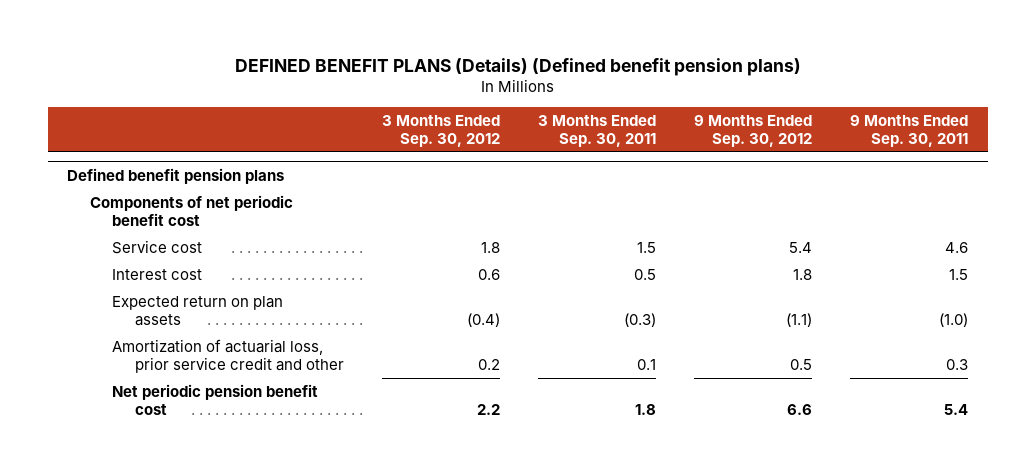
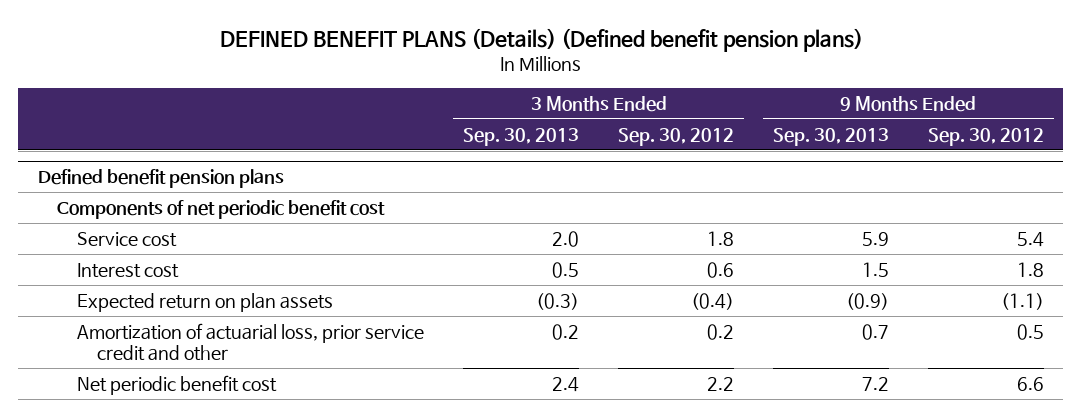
[538,115,657,147] 3 Months Ended Sep. 30, 2011 -> none
[850,115,969,147] 9 Months Ended Sep. 30, 2011 -> none
none -> [463,127,580,146] Sep. 30, 2013
none -> [772,127,889,146] Sep. 30, 2013
[112,383,319,415] Net periodic pension benefit cost -> [77,374,278,395] Net periodic benefit cost

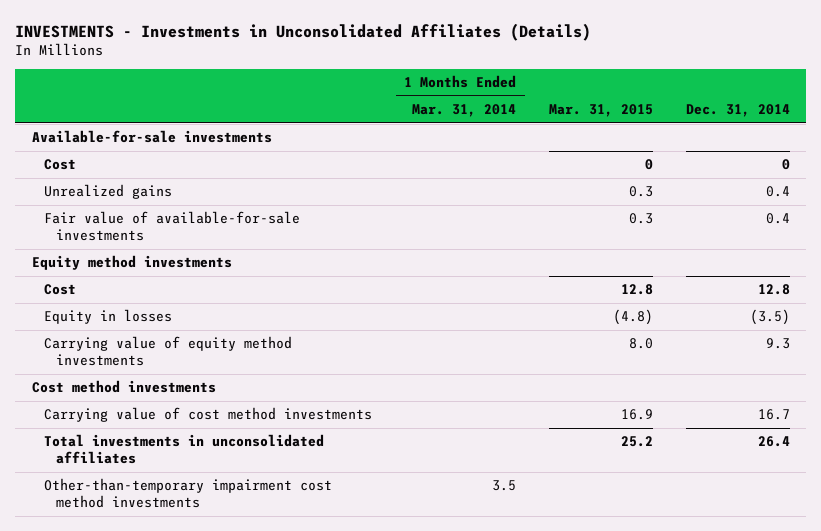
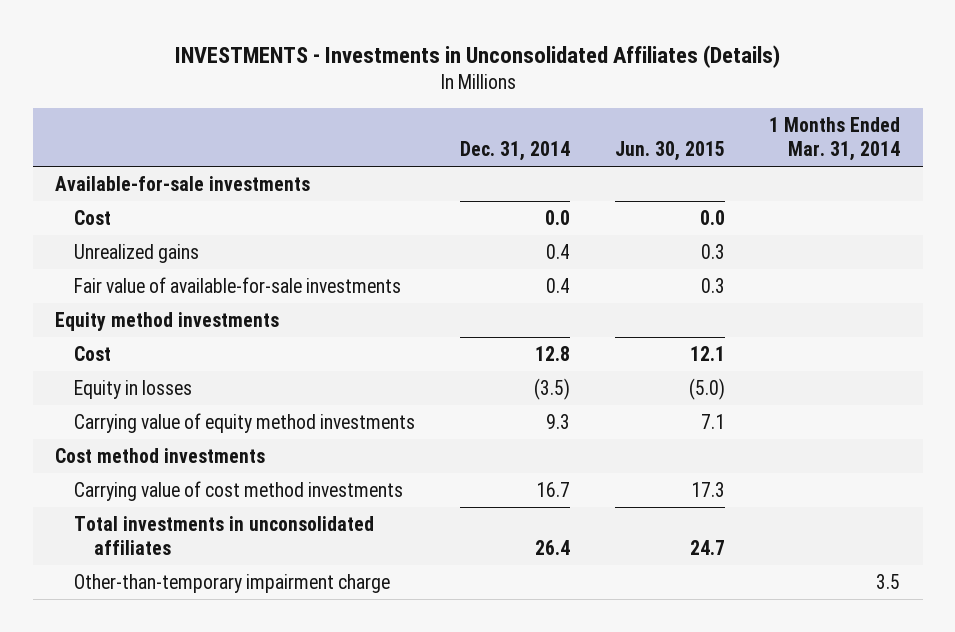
[549,104,654,118] Mar. 31, 2015 -> none
none -> [614,141,725,162] Jun. 30, 2015
[781,159,790,171] 0 -> [544,209,570,225] 0.0
[43,478,332,509] Other-than-temporary impairment cost method investments -> [74,573,391,593] Other-than-temporary impairment charge

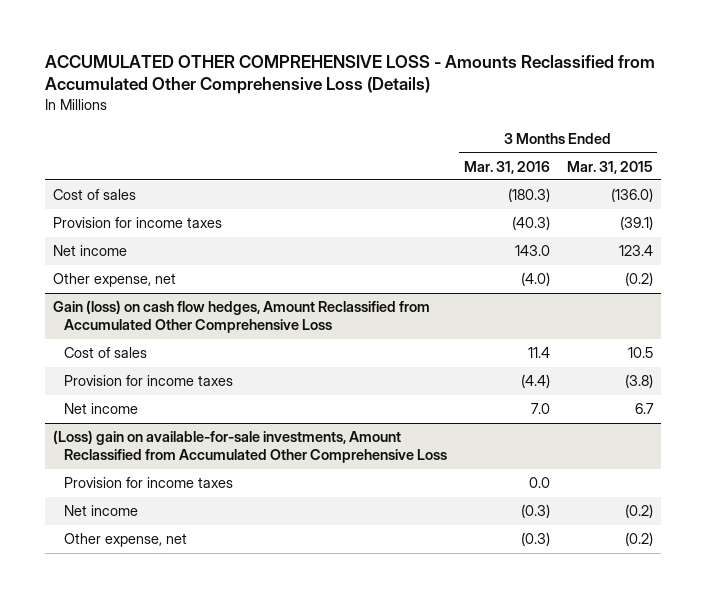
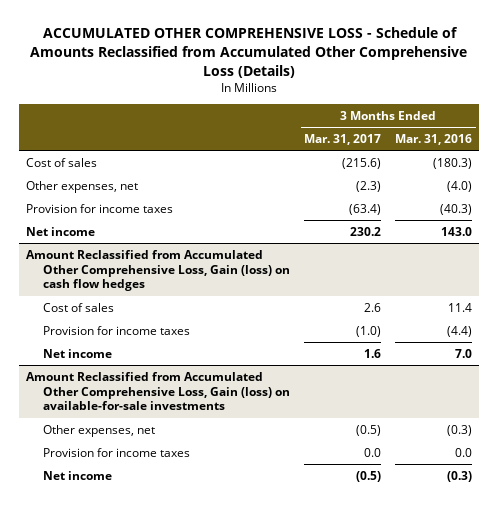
[44,54,655,95] ACCUMULATED OTHER COMPREHENSIVE LOSS - Amounts Reclassified from Accumulated Other Comprehensive Loss (Details) -> [30,27,468,78] ACCUMULATED OTHER COMPREHENSIVE LOSS - Schedule of Amounts Reclassified from Accumulated Other Comprehensive Loss (Details)
[566,160,653,174] Mar. 31, 2015 -> none
none -> [304,134,382,146] Mar. 31, 2017
none -> [26,180,139,193] Other expenses, net
[53,273,177,288] Other expense, net -> none
[53,300,431,334] Gain (loss) on cash flow hedges, Amount Reclassified from Accumulated Other Comprehensive Loss -> [26,249,291,292] Amount Reclassified from Accumulated Other Comprehensive Loss, Gain (loss) on cash flow hedges
[53,430,447,464] (Loss) gain on available-for-sale investments, Amount Reclassified from Accumulated Other Comprehensive Loss -> [26,371,291,411] Amount Reclassified from Accumulated Other Comprehensive Loss, Gain (loss) on available-for-sale investments
none -> [43,424,156,437] Other expenses, net
[63,533,187,548] Other expense, net -> none

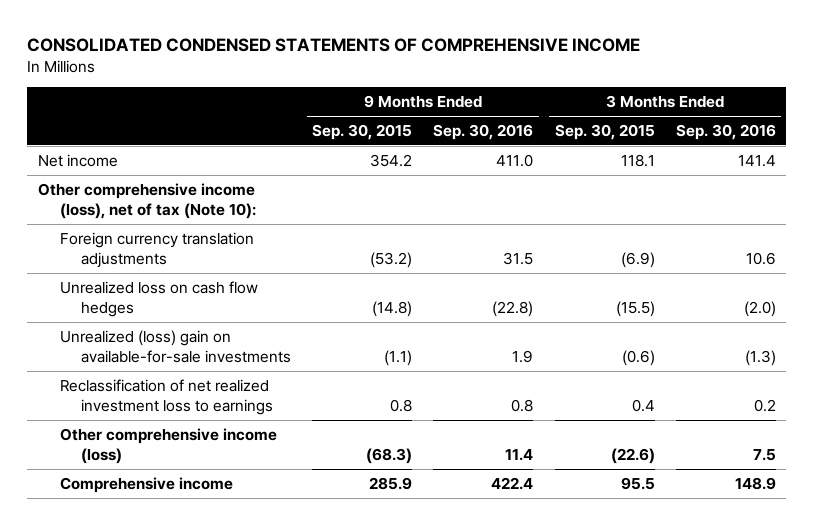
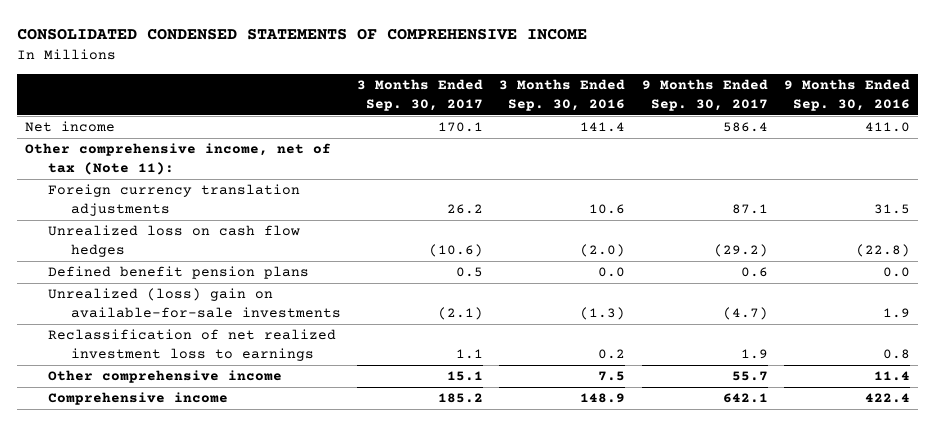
[312,123,413,140] Sep. 30, 2015 -> none
[554,123,655,140] Sep. 30, 2015 -> none
none -> [356,79,483,111] 3 Months Ended Sep. 30, 2017
none -> [641,79,768,111] 9 Months Ended Sep. 30, 2017
[37,182,256,219] Other comprehensive income (loss), net of tax (Note 10): -> [25,143,332,175] Other comprehensive income, net of tax (Note 11):
none -> [47,266,309,280] Defined benefit pension plans
[59,427,277,464] Other comprehensive income (loss) -> [47,370,282,384] Other comprehensive income

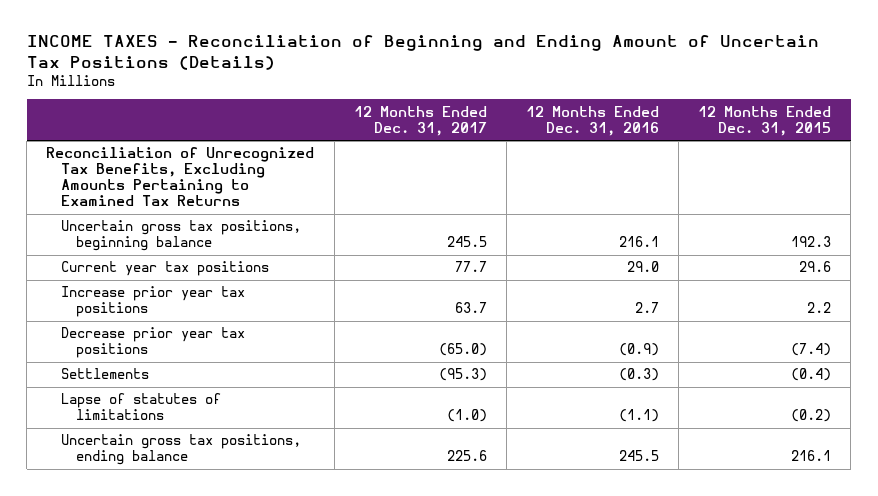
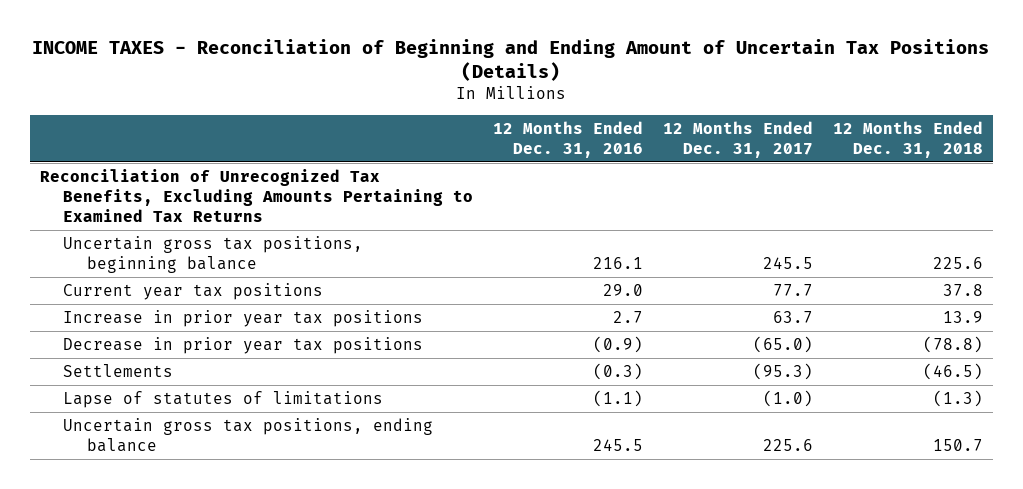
[698,105,832,136] 12 Months Ended Dec. 31, 2015 -> none
none -> [833,121,984,158] 12 Months Ended Dec. 31, 2018
[61,286,246,318] Increase prior year tax positions -> [63,309,424,327] Increase in prior year tax positions
[61,327,246,359] Decrease prior year tax positions -> [63,336,424,354] Decrease in prior year tax positions

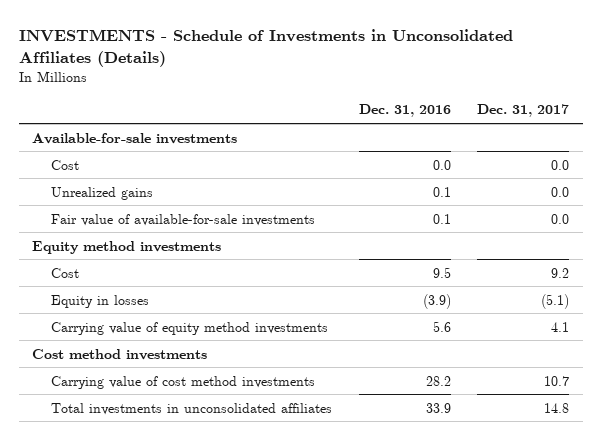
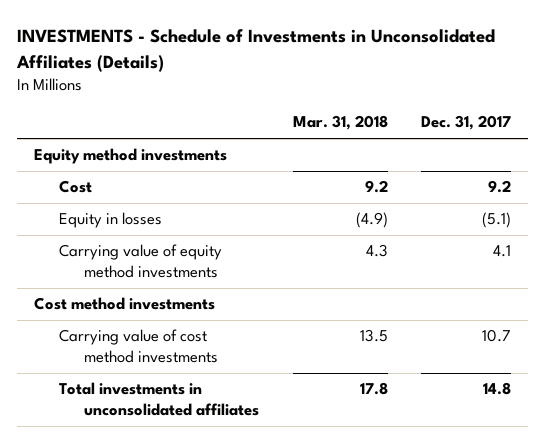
[358,104,451,118] Dec. 31, 2016 -> none
none -> [292,115,388,131] Mar. 31, 2018
[32,132,238,144] Available-for-sale investments -> none
[51,159,80,170] Cost -> none
[51,186,154,200] Unrealized gains -> none
[51,213,316,226] Fair value of available-for-sale investments -> none

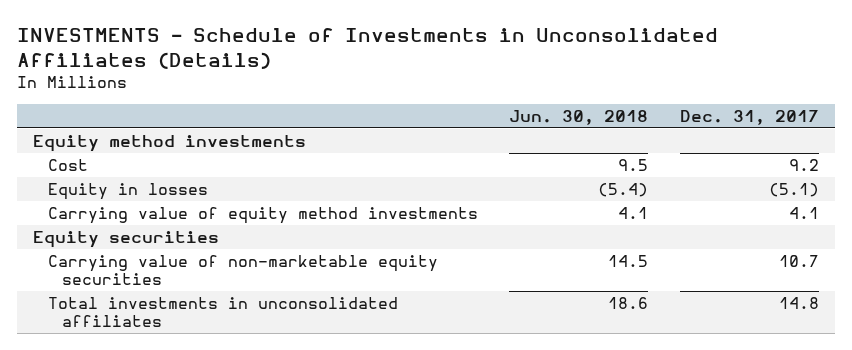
[292,115,388,131] Mar. 31, 2018 -> none
none -> [509,110,649,126] Jun. 30, 2018
[59,329,219,364] Carrying value of cost method investments -> none
[33,297,215,311] Cost method investments -> [32,230,219,248] Equity securities
none -> [47,254,438,286] Carrying value of non-marketable equity securities

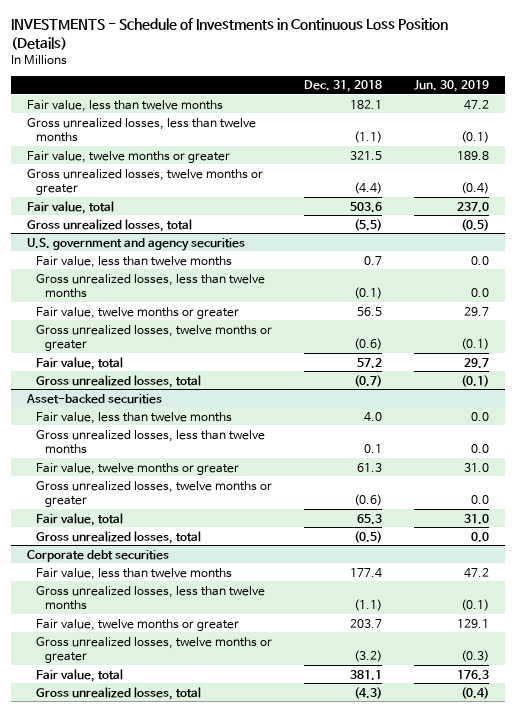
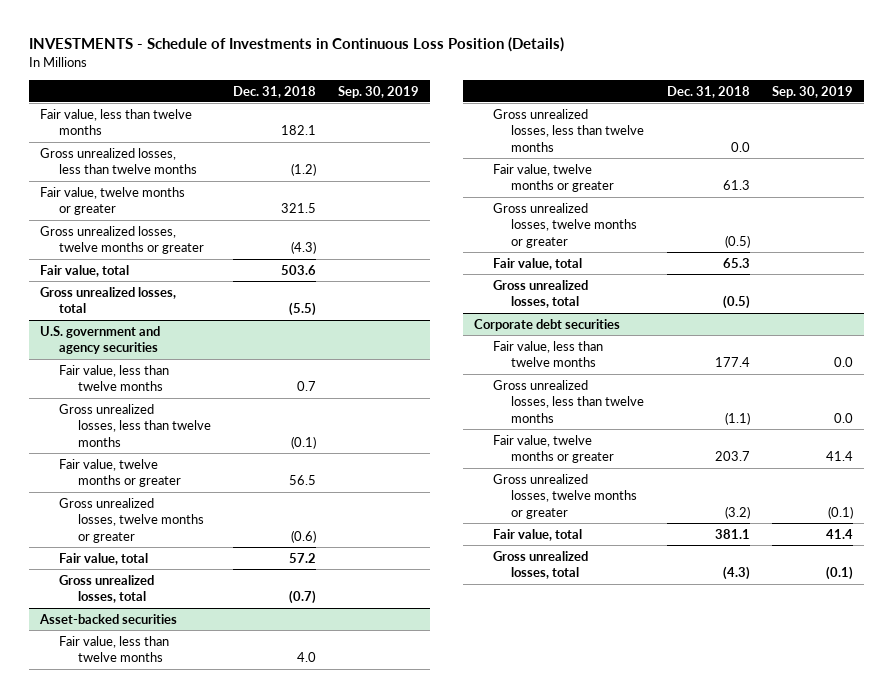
[414,80,490,93] Jun. 30, 2019 -> none
none -> [337,85,419,98] Sep. 30, 2019
[354,131,383,144] (1.1) -> [290,163,316,177] (1.2)
[354,182,383,195] (4.4) -> [290,241,316,255] (4.3)
[364,444,383,454] 0.1 -> [730,141,750,152] 0.0
[354,494,383,507] (0.6) -> [724,234,750,248] (0.5)

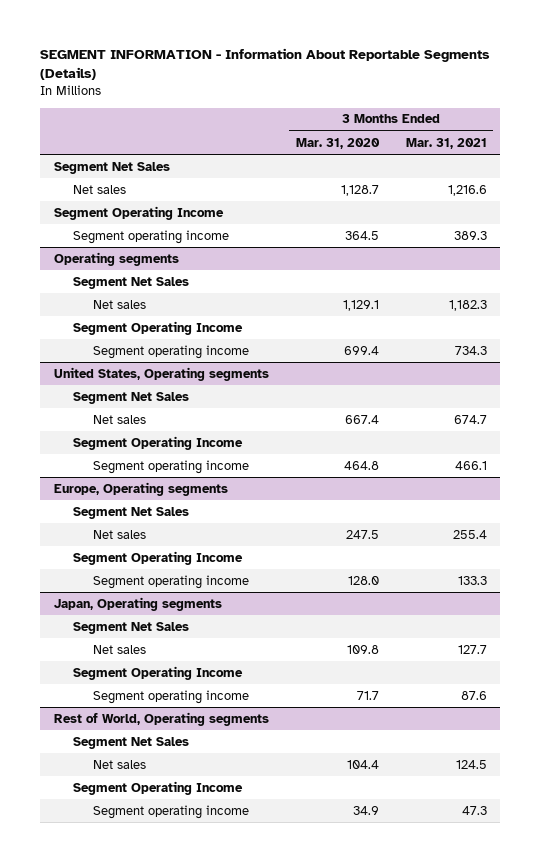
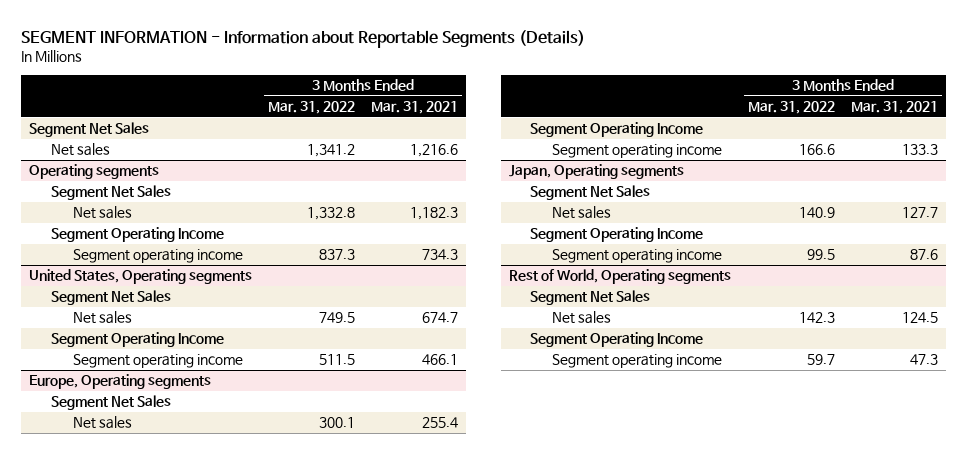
[39,48,490,81] SEGMENT INFORMATION - Information About Reportable Segments (Details) -> [21,29,586,48] SEGMENT INFORMATION - Information about Reportable Segments (Details)
[295,137,380,149] Mar. 31, 2020 -> none
none -> [268,101,356,115] Mar. 31, 2022
[53,205,224,220] Segment Operating Income -> none
[73,229,230,244] Segment operating income -> none

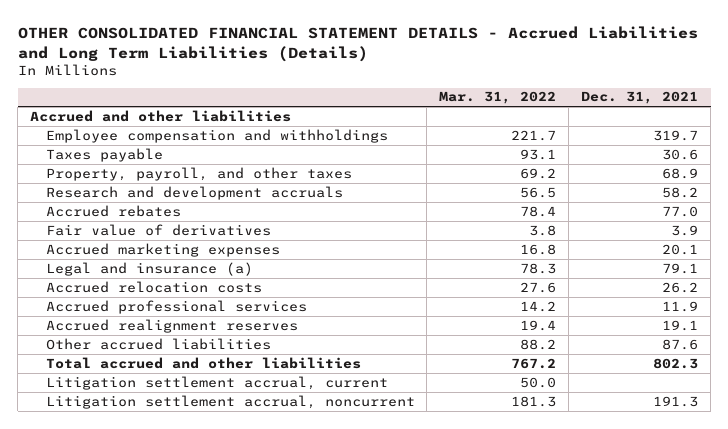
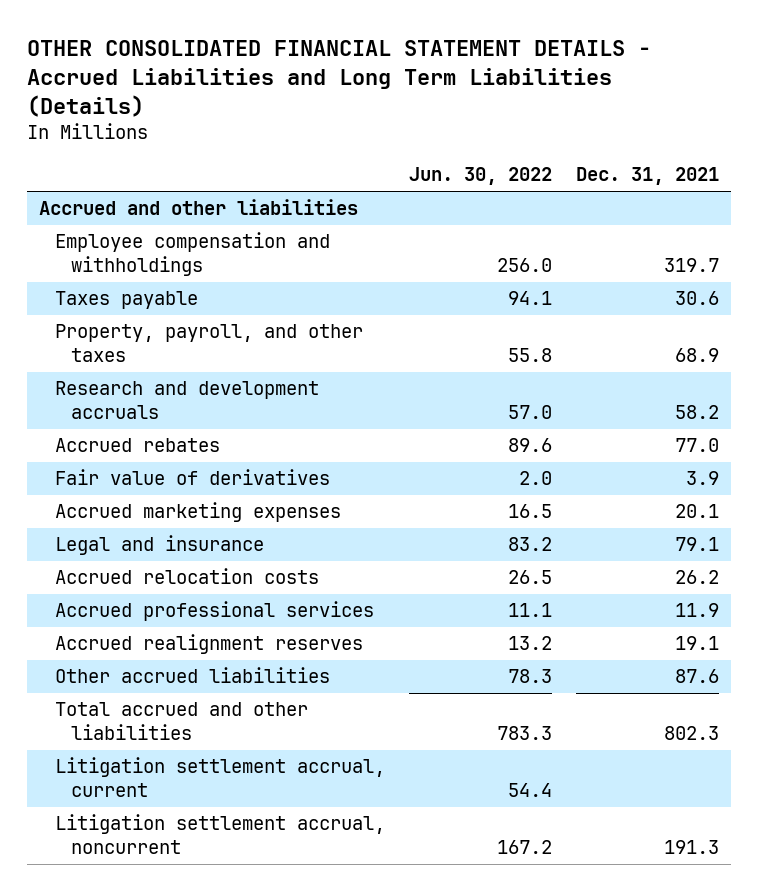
[439,91,557,105] Mar. 31, 2022 -> none
none -> [408,167,552,186] Jun. 30, 2022
[45,261,253,276] Legal and insurance (a) -> [55,535,265,556] Legal and insurance

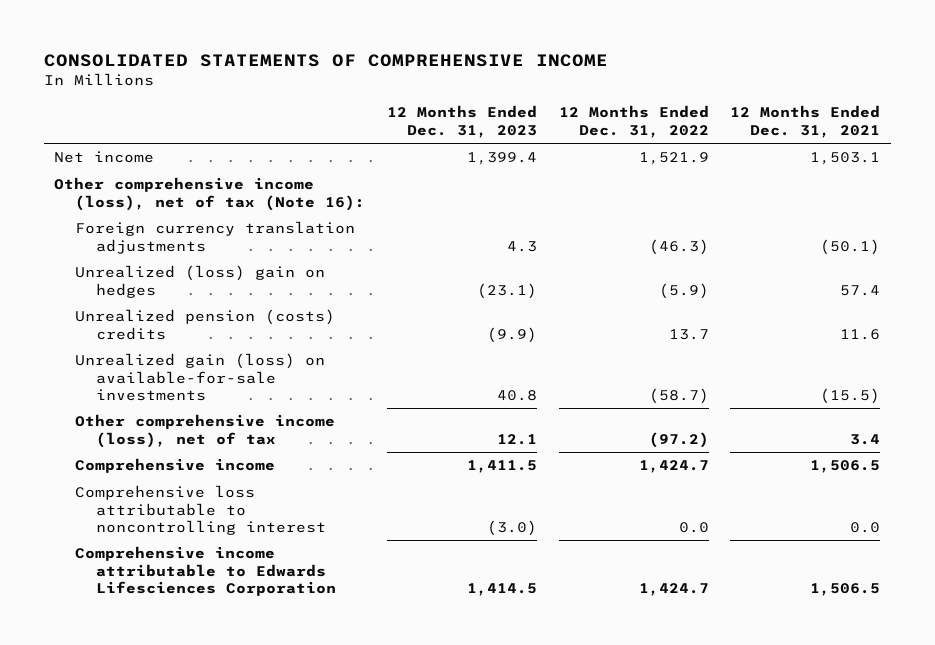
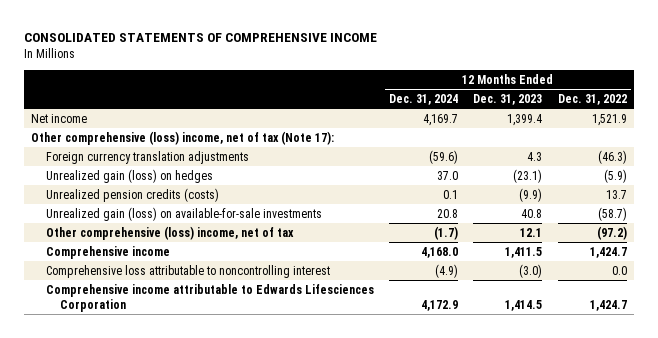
[730,105,881,138] 12 Months Ended Dec. 31, 2021 -> none
none -> [389,93,459,105] Dec. 31, 2024
[54,177,366,211] Other comprehensive income (loss), net of tax (Note 16): -> [31,130,335,145] Other comprehensive (loss) income, net of tax (Note 17):
[75,265,326,298] Unrealized (loss) gain on hedges -> [45,168,213,183] Unrealized gain (loss) on hedges
[75,309,336,340] Unrealized pension (costs) credits -> [45,187,219,202] Unrealized pension credits (costs)
[75,414,336,448] Other comprehensive income (loss), net of tax -> [45,225,294,240] Other comprehensive (loss) income, net of tax

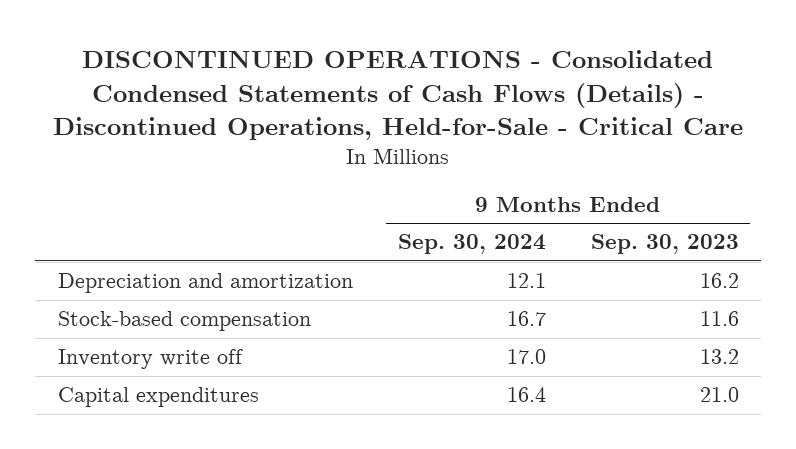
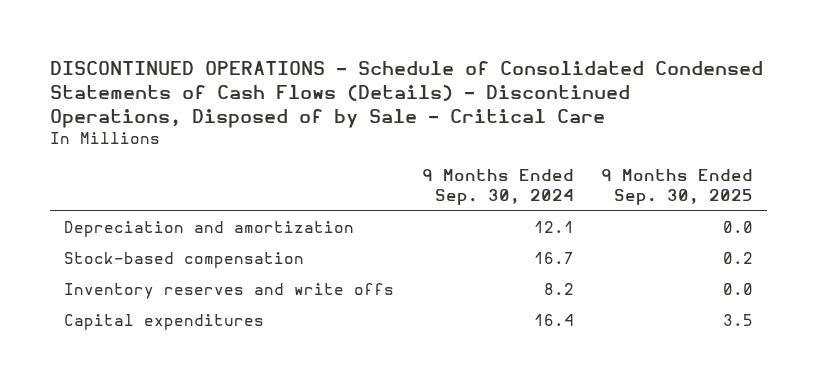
[53,50,744,141] DISCONTINUED OPERATIONS - Consolidated Condensed Statements of Cash Flows (Details) - Discontinued Operations, Held-for-Sale - Critical Care -> [50,60,764,128] DISCONTINUED OPERATIONS - Schedule of Consolidated Condensed Statements of Cash Flows (Details) - Discontinued Operations, Disposed of by Sale - Critical Care
[590,234,739,255] Sep. 30, 2023 -> none
none -> [601,168,754,205] 9 Months Ended Sep. 30, 2025
[57,349,243,370] Inventory write off -> [64,282,395,299] Inventory reserves and write offs
[506,349,546,365] 17.0 -> [543,282,574,295] 8.2

